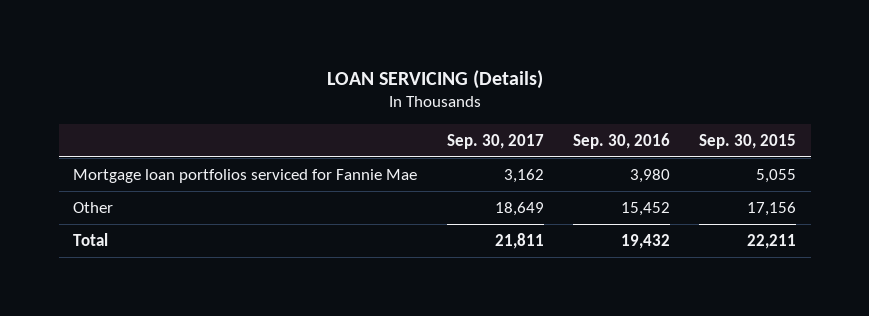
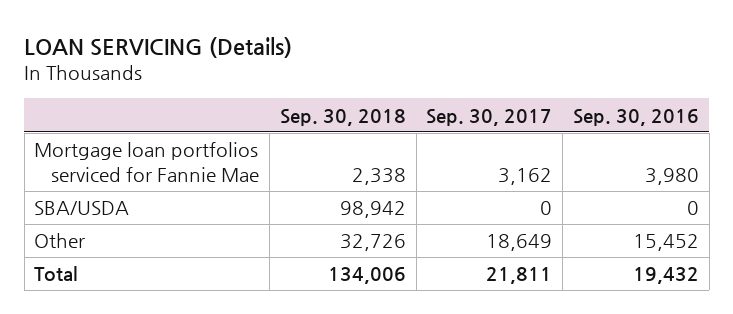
[699,134,797,150] Sep. 30, 2015 -> none
none -> [279,108,406,126] Sep. 30, 2018
none -> [34,201,130,216] SBA/USDA

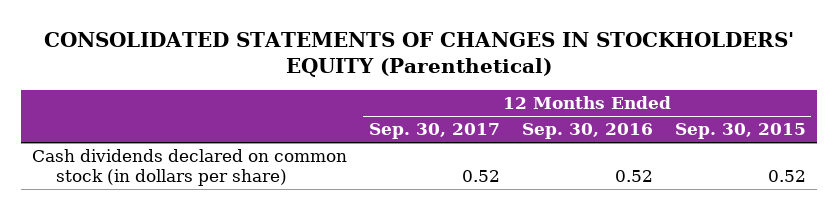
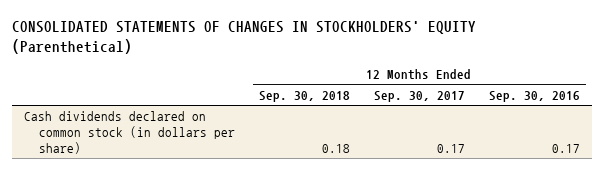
[674,123,806,140] Sep. 30, 2015 -> none
none -> [258,90,350,102] Sep. 30, 2018
[461,169,500,182] 0.52 -> [436,143,465,153] 0.17
[614,169,653,182] 0.52 -> [552,143,581,153] 0.17

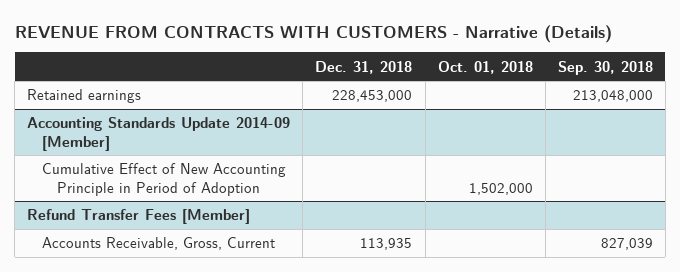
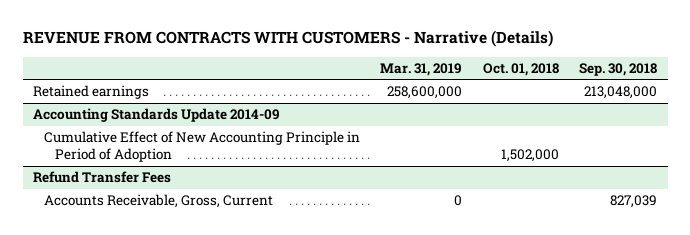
[315,60,413,74] Dec. 31, 2018 -> none
none -> [380,63,463,77] Mar. 31, 2019
[27,117,291,151] Accounting Standards Update 2014-09 [Member] -> [32,108,280,123] Accounting Standards Update 2014-09
[27,209,251,225] Refund Transfer Fees [Member] -> [32,171,171,184] Refund Transfer Fees

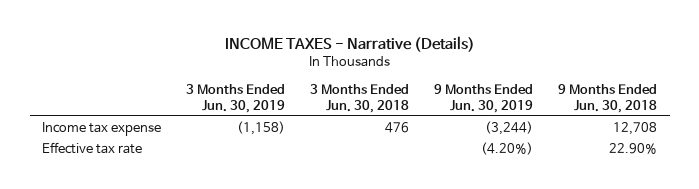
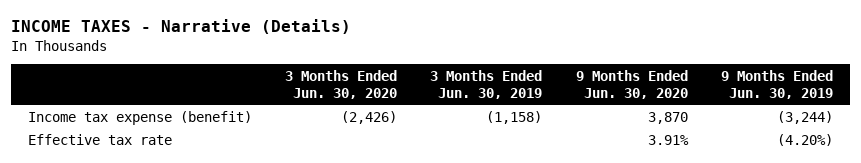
[310,84,410,113] 3 Months Ended Jun. 30, 2018 -> none
[558,84,658,113] 9 Months Ended Jun. 30, 2018 -> none
none -> [285,69,398,100] 3 Months Ended Jun. 30, 2020
none -> [575,69,688,100] 9 Months Ended Jun. 30, 2020
[42,122,162,137] Income tax expense -> [27,111,252,126] Income tax expense (benefit)

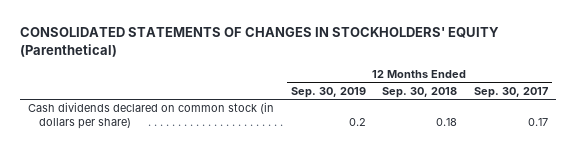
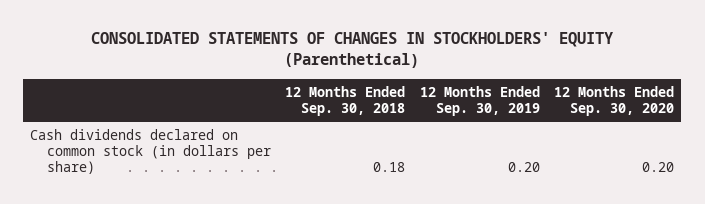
[473,87,548,99] Sep. 30, 2017 -> none
none -> [554,85,675,116] 12 Months Ended Sep. 30, 2020
[348,118,366,127] 0.2 -> [507,162,540,173] 0.20

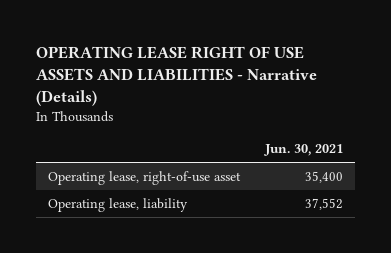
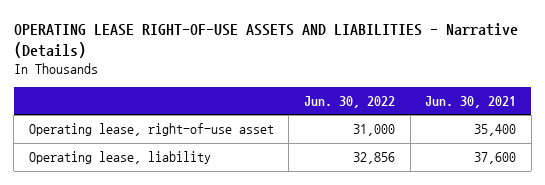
[36,46,318,107] OPERATING LEASE RIGHT OF USE ASSETS AND LIABILITIES - Narrative (Details) -> [13,23,518,59] OPERATING LEASE RIGHT-OF-USE ASSETS AND LIABILITIES - Narrative (Details)
none -> [304,95,396,108] Jun. 30, 2022
[304,197,343,210] 37,552 -> [474,152,517,165] 37,600

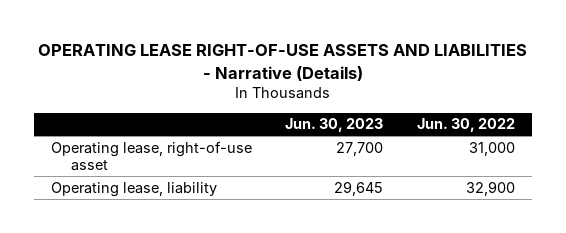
[425,95,517,108] Jun. 30, 2021 -> none
none -> [285,118,384,133] Jun. 30, 2023
[353,152,396,165] 32,856 -> [465,180,515,196] 32,900

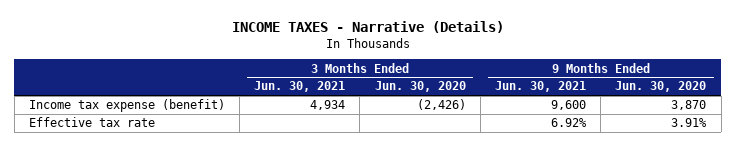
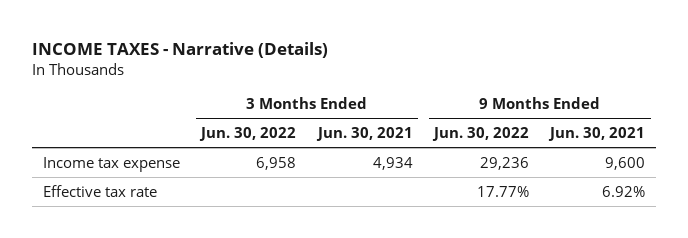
[374,81,466,93] Jun. 30, 2020 -> none
[615,81,707,93] Jun. 30, 2020 -> none
none -> [199,126,297,141] Jun. 30, 2022
none -> [431,126,529,141] Jun. 30, 2022
[28,99,225,113] Income tax expense (benefit) -> [42,156,180,172] Income tax expense

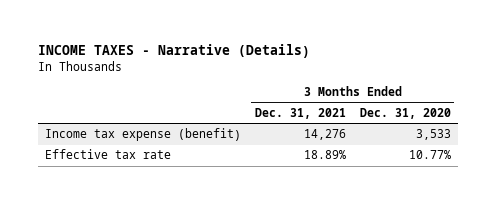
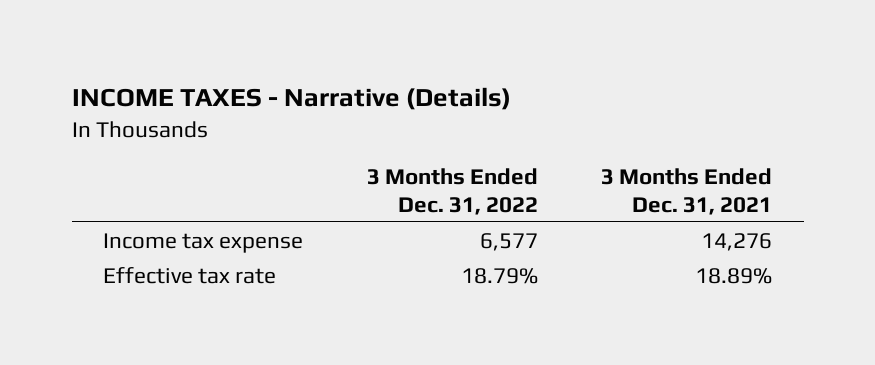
[359,107,451,119] Dec. 31, 2020 -> none
none -> [366,168,538,215] 3 Months Ended Dec. 31, 2022
[44,128,241,142] Income tax expense (benefit) -> [103,232,304,253] Income tax expense

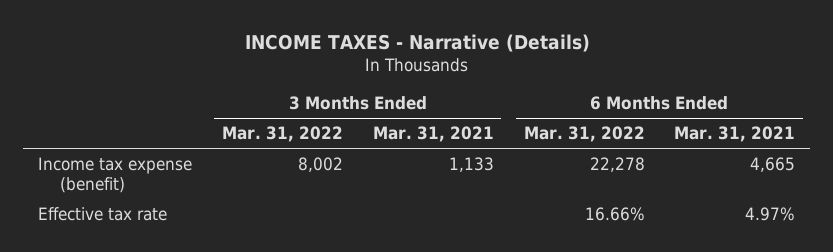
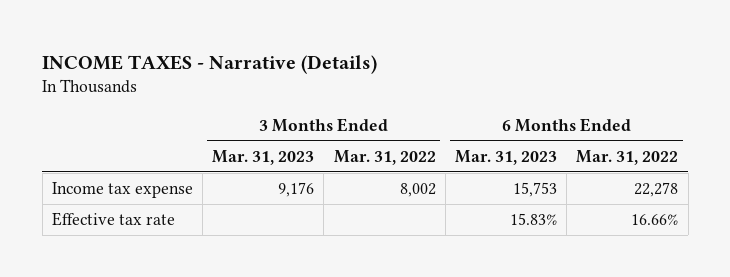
[372,126,494,143] Mar. 31, 2021 -> none
[674,126,796,143] Mar. 31, 2021 -> none
none -> [212,149,315,165] Mar. 31, 2023
none -> [454,149,557,165] Mar. 31, 2023
[37,157,192,194] Income tax expense (benefit) -> [51,182,193,199] Income tax expense

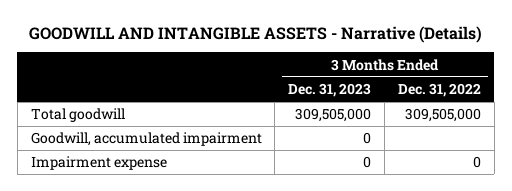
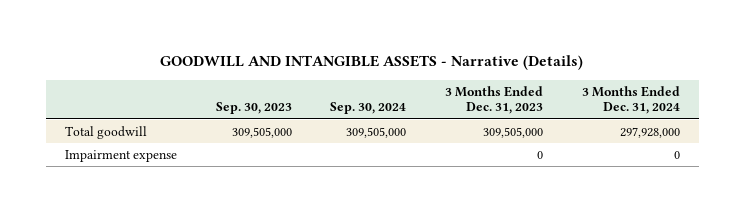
[398,82,482,97] Dec. 31, 2022 -> none
none -> [215,102,292,115] Sep. 30, 2023
none -> [330,102,407,115] Sep. 30, 2024
none -> [581,85,680,115] 3 Months Ended Dec. 31, 2024
[30,132,262,147] Goodwill, accumulated impairment -> none

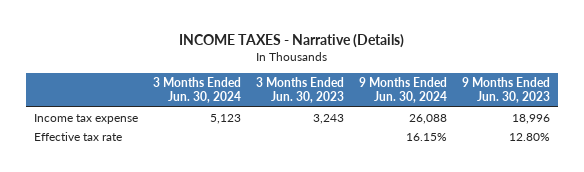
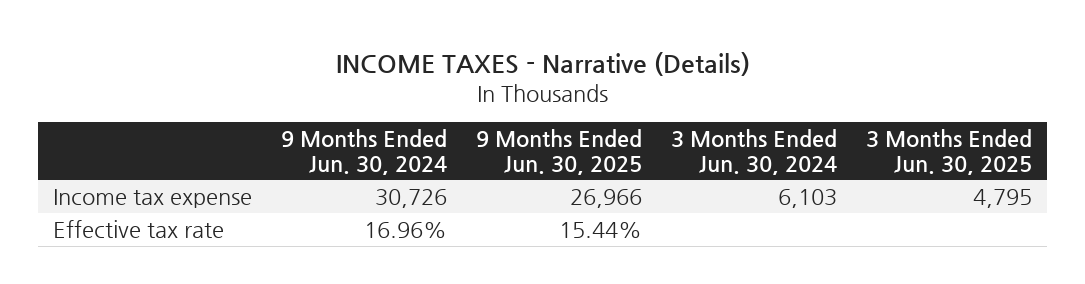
[256,76,345,104] 3 Months Ended Jun. 30, 2023 -> none
[462,76,551,104] 9 Months Ended Jun. 30, 2023 -> none
none -> [476,128,643,175] 9 Months Ended Jun. 30, 2025
none -> [866,128,1033,175] 3 Months Ended Jun. 30, 2025
[209,113,241,124] 5,123 -> [778,188,838,208] 6,103
[409,113,448,124] 26,088 -> [375,188,448,208] 30,726
[406,132,448,141] 16.15% -> [364,221,448,238] 16.96%

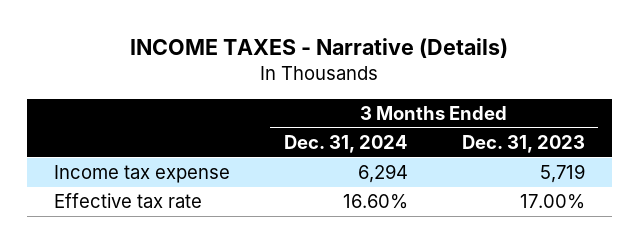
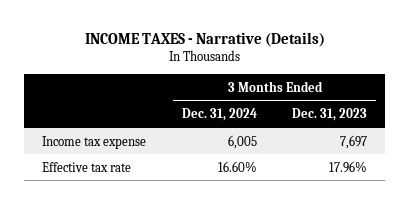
[357,164,408,184] 6,294 -> [227,134,257,149] 6,005
[539,164,585,184] 5,719 -> [340,134,368,149] 7,697
[519,194,585,210] 17.00% -> [329,160,368,173] 17.96%

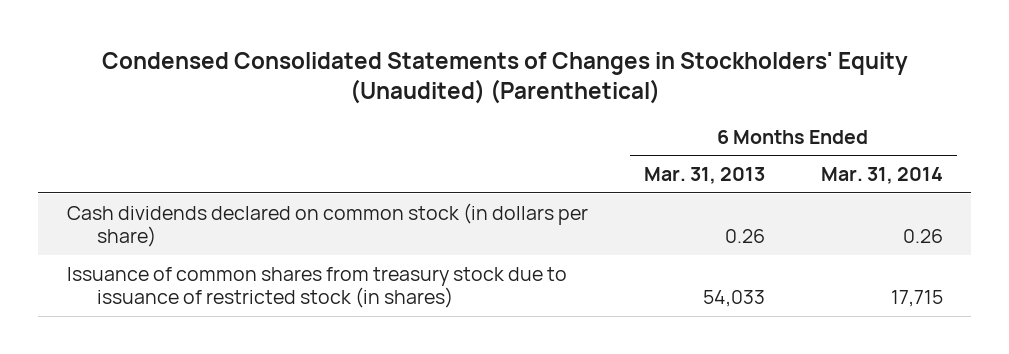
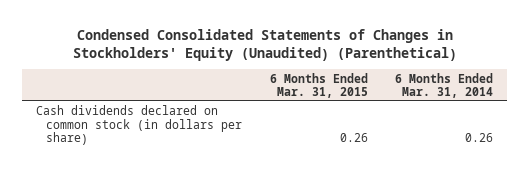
[643,167,765,185] Mar. 31, 2013 -> none
none -> [269,72,368,99] 6 Months Ended Mar. 31, 2015
[66,266,567,309] Issuance of common shares from treasury stock due to issuance of restricted stock (in shares) -> none

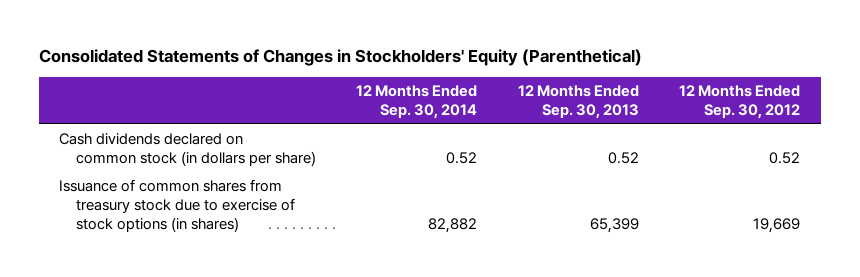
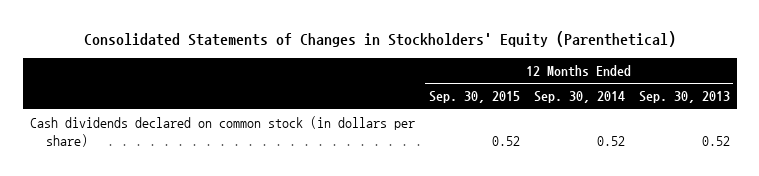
[679,85,801,120] 12 Months Ended Sep. 30, 2012 -> none
none -> [428,91,520,104] Sep. 30, 2015
[59,179,295,233] Issuance of common shares from treasury stock due to exercise of stock options (in shares) -> none

